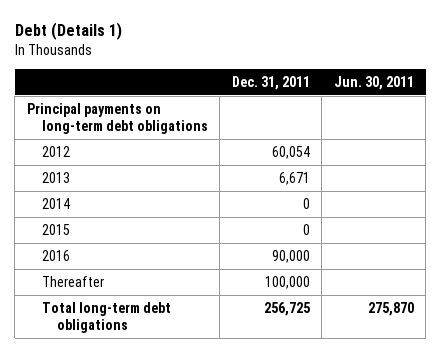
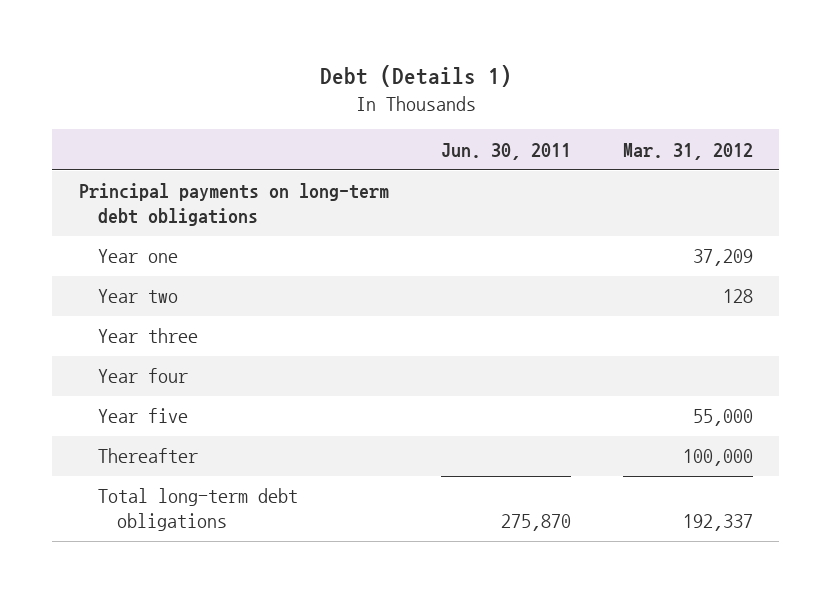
[231,75,310,90] Dec. 31, 2011 -> none
none -> [623,142,754,160] Mar. 31, 2012
[41,145,70,157] 2012 -> [97,249,178,264] Year one
[41,171,70,183] 2013 -> [97,289,178,304] Year two
[41,197,70,209] 2014 -> [97,328,198,344] Year three
[41,223,70,235] 2015 -> [97,368,188,384] Year four
[41,249,70,261] 2016 -> [97,408,188,424] Year five

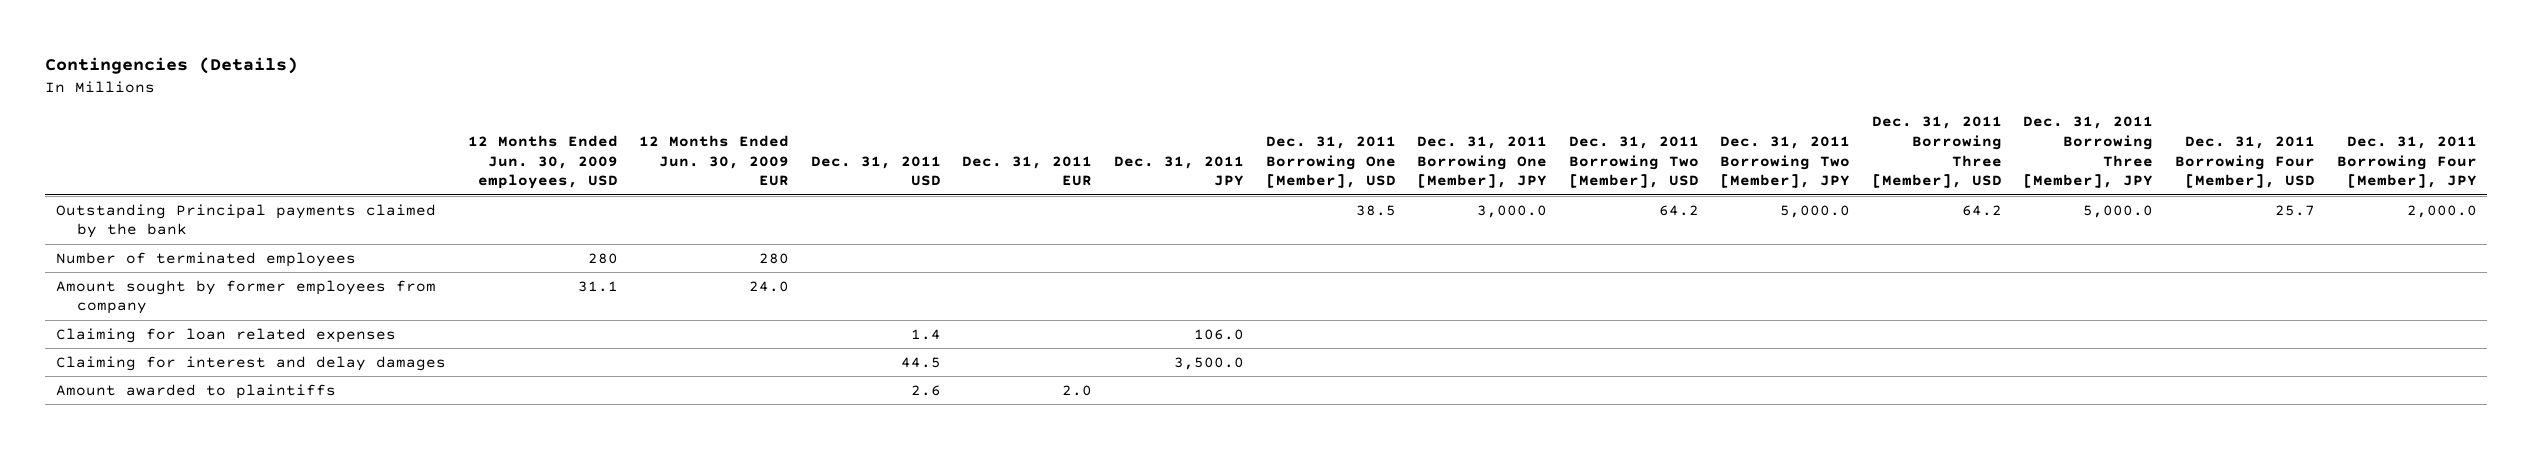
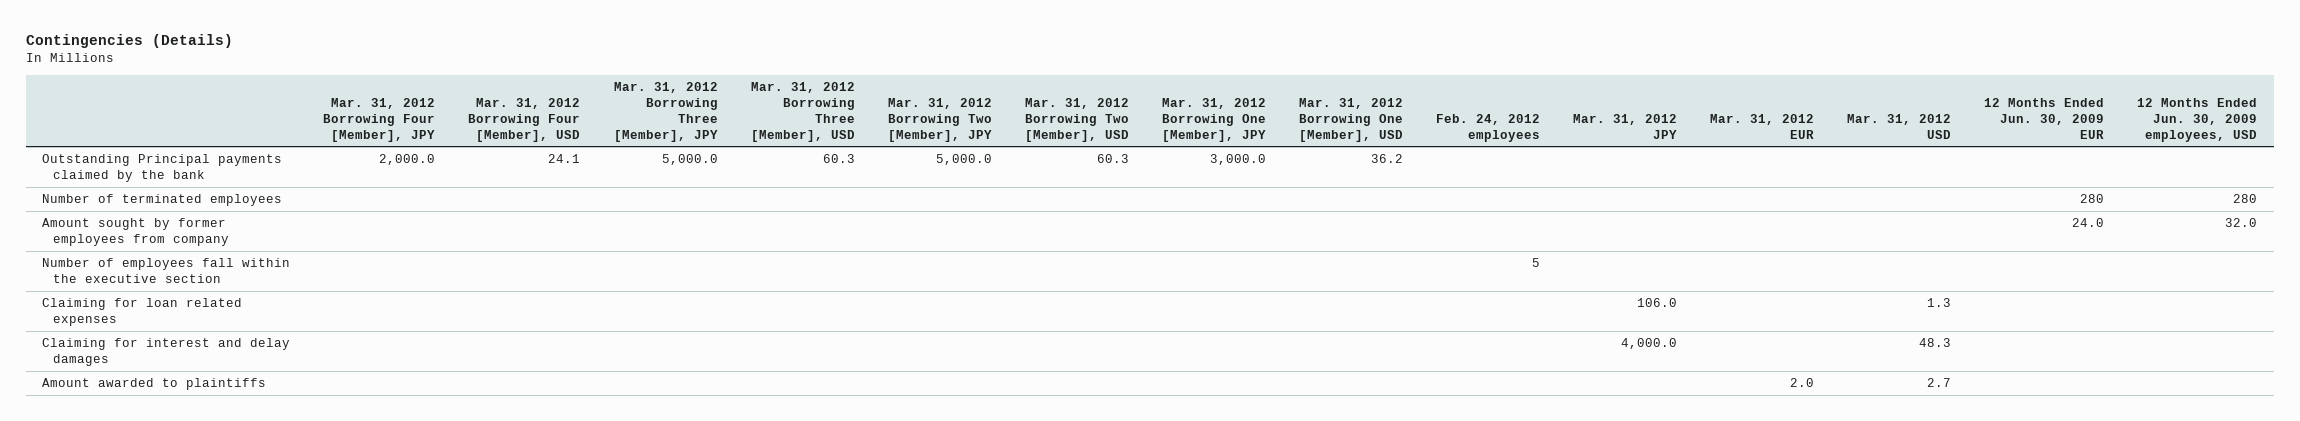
[810,155,941,187] Dec. 31, 2011 USD -> none
[962,155,1093,187] Dec. 31, 2011 EUR -> none
[1113,155,1244,187] Dec. 31, 2011 JPY -> none
[1265,136,1396,189] Dec. 31, 2011 Borrowing One [Member], USD -> none
[1417,136,1548,189] Dec. 31, 2011 Borrowing One [Member], JPY -> none
[1568,136,1699,189] Dec. 31, 2011 Borrowing Two [Member], USD -> none
[1720,136,1851,189] Dec. 31, 2011 Borrowing Two [Member], JPY -> none
[1871,116,2002,189] Dec. 31, 2011 Borrowing Three [Member], USD -> none
[2023,116,2154,189] Dec. 31, 2011 Borrowing Three [Member], JPY -> none
[2175,136,2316,189] Dec. 31, 2011 Borrowing Four [Member], USD -> none
[2336,136,2477,189] Dec. 31, 2011 Borrowing Four [Member], JPY -> none
none -> [323,97,436,142] Mar. 31, 2012 Borrowing Four [Member], JPY
none -> [468,97,581,142] Mar. 31, 2012 Borrowing Four [Member], USD
none -> [613,82,718,142] Mar. 31, 2012 Borrowing Three [Member], JPY
none -> [750,82,855,142] Mar. 31, 2012 Borrowing Three [Member], USD
none -> [887,97,992,142] Mar. 31, 2012 Borrowing Two [Member], JPY
none -> [1024,97,1129,142] Mar. 31, 2012 Borrowing Two [Member], USD
none -> [1161,97,1266,142] Mar. 31, 2012 Borrowing One [Member], JPY
none -> [1298,97,1403,142] Mar. 31, 2012 Borrowing One [Member], USD
none -> [1435,113,1540,142] Feb. 24, 2012 employees
none -> [1572,113,1677,139] Mar. 31, 2012 JPY
none -> [1710,113,1815,139] Mar. 31, 2012 EUR
none -> [1847,113,1952,139] Mar. 31, 2012 USD
[577,280,618,292] 31.1 -> [2225,218,2258,228] 32.0
none -> [42,258,291,284] Number of employees fall within the executive section

